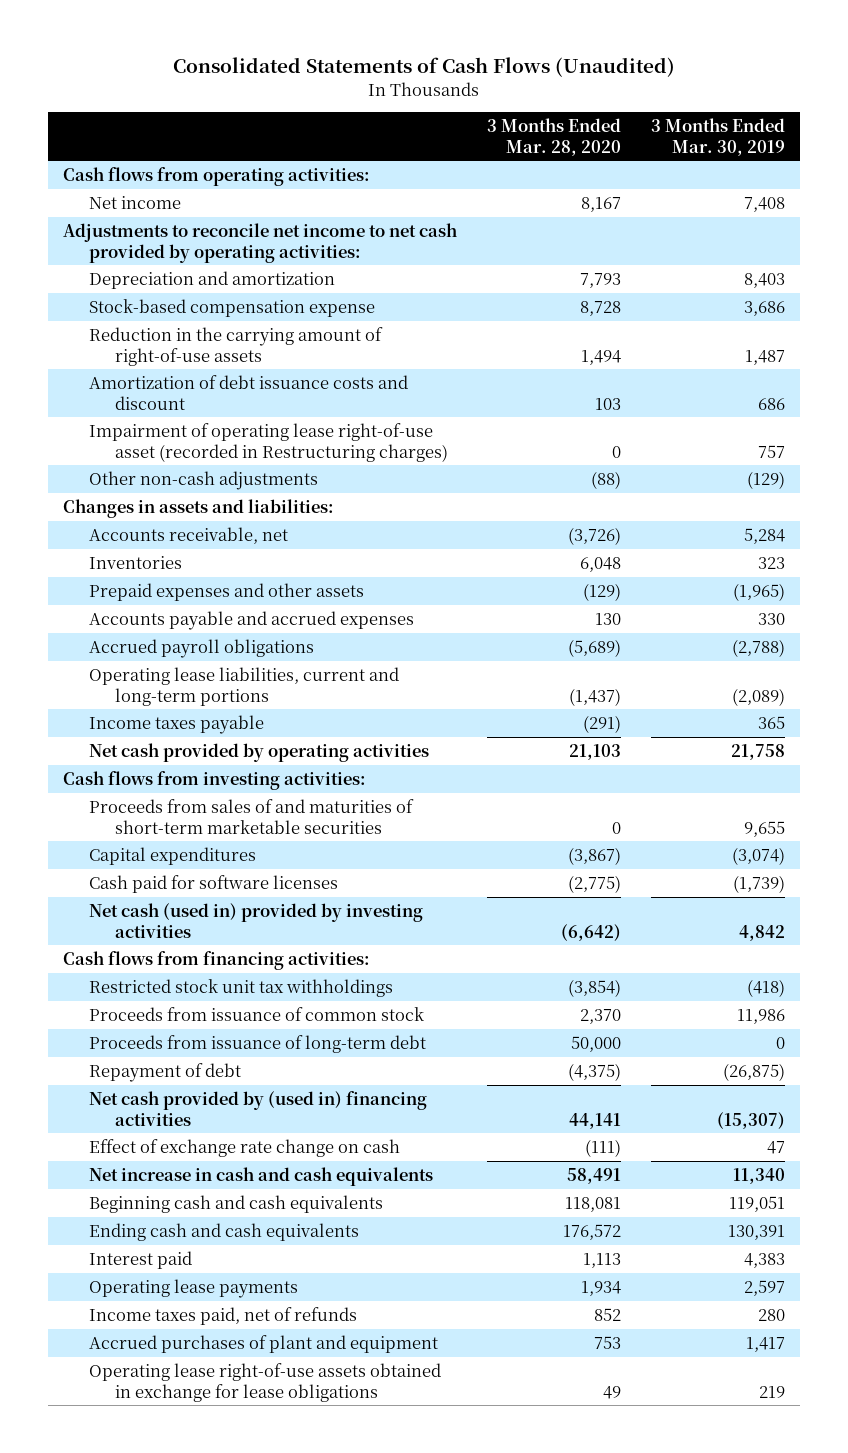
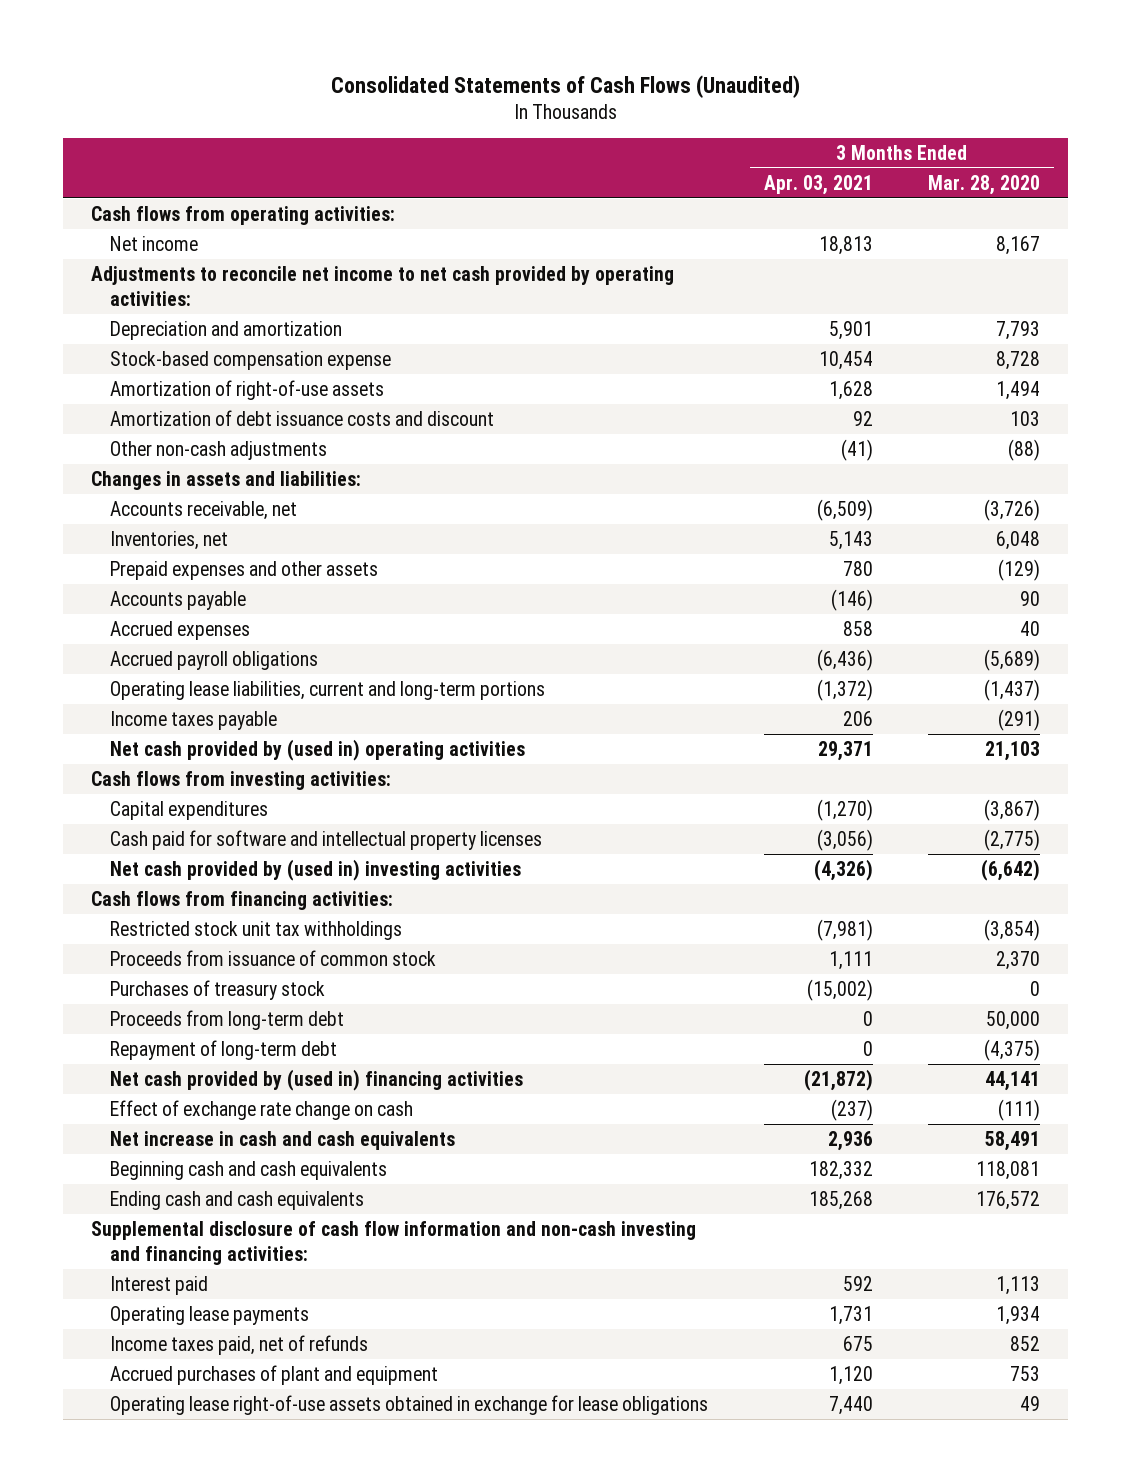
[650,117,785,156] 3 Months Ended Mar. 30, 2019 -> none
none -> [763,174,873,195] Apr. 03, 2021
[88,326,383,366] Reduction in the carrying amount of right-of-use assets -> [109,379,384,400] Amortization of right-of-use assets
[88,422,449,462] Impairment of operating lease right-of-use asset (recorded in Restructuring charges) -> none
[88,555,182,569] Inventories -> [109,530,228,550] Inventories, net
[88,610,414,630] Accounts payable and accrued expenses -> none
none -> [109,590,246,610] Accounts payable
none -> [109,620,250,640] Accrued expenses
[88,742,429,762] Net cash provided by operating activities -> [109,738,525,761] Net cash provided by (used in) operating activities
[88,798,414,834] Proceeds from sales of and maturities of short-term marketable securities -> none
[88,874,338,893] Cash paid for software licenses -> [109,829,542,850] Cash paid for software and intellectual property licenses
[88,902,423,938] Net cash (used in) provided by investing activities -> [109,858,521,881] Net cash provided by (used in) investing activities
none -> [109,979,325,1000] Purchases of treasury stock
[88,1034,426,1053] Proceeds from issuance of long-term debt -> [109,1009,344,1030] Proceeds from long-term debt
[88,1062,241,1082] Repayment of debt -> [109,1039,337,1060] Repayment of long-term debt
none -> [90,1220,696,1265] Supplemental disclosure of cash flow information and non-cash investing and financing activities:

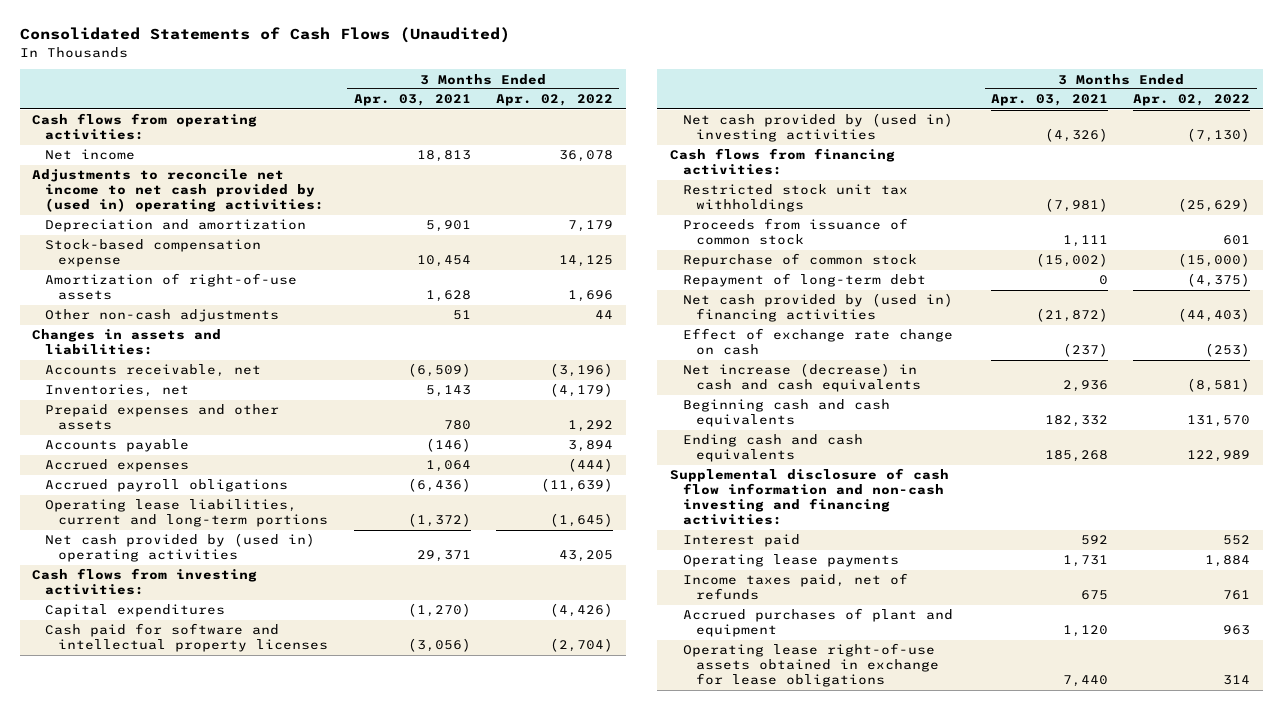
[928,174,1041,195] Mar. 28, 2020 -> none
none -> [495,94,613,107] Apr. 02, 2022
[90,265,674,306] Adjustments to reconcile net income to net cash provided by operating activities: -> [32,169,325,213] Adjustments to reconcile net income to net cash provided by (used in) operating activities:
[109,409,494,426] Amortization of debt issuance costs and discount -> none
[840,438,873,461] (41) -> [452,310,471,321] 51
[842,620,873,636] 858 -> [425,460,471,473] 1,064
[109,710,277,730] Income taxes payable -> none
[109,1009,344,1030] Proceeds from long-term debt -> none
[109,979,325,1000] Purchases of treasury stock -> [682,253,917,268] Repurchase of common stock
[109,1130,455,1150] Net increase in cash and cash equivalents -> [682,363,921,393] Net increase (decrease) in cash and cash equivalents

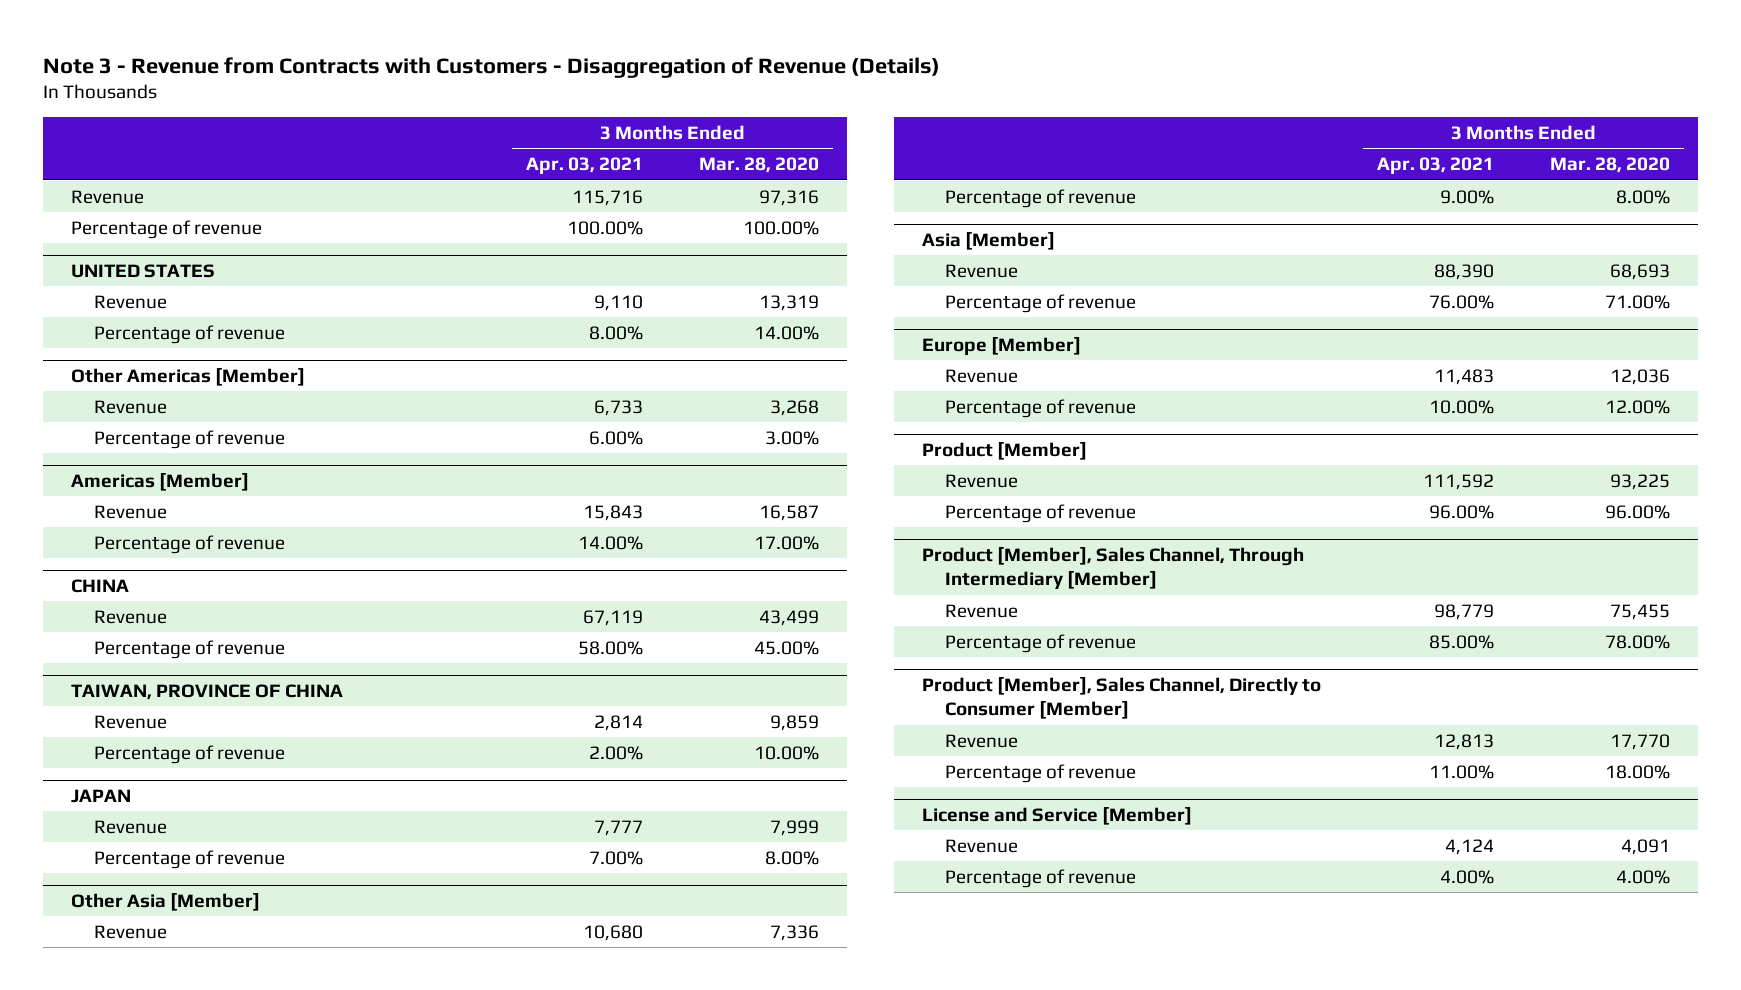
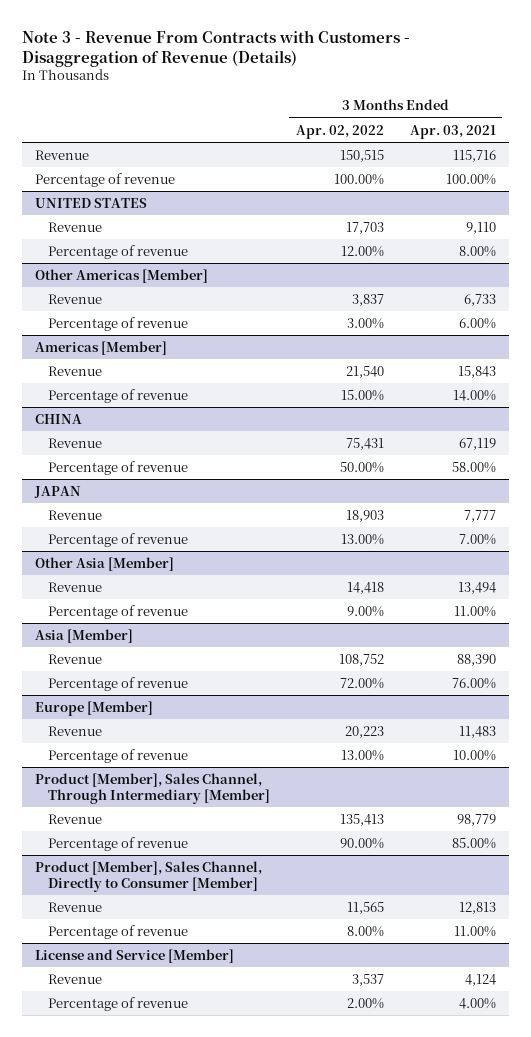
[43,56,941,78] Note 3 - Revenue from Contracts with Customers - Disaggregation of Revenue (Details) -> [22,29,411,67] Note 3 - Revenue From Contracts with Customers - Disaggregation of Revenue (Details)
[699,157,820,174] Mar. 28, 2020 -> none
none -> [295,124,384,139] Apr. 02, 2022
[71,683,344,700] TAIWAN, PROVINCE OF CHINA -> none
[94,714,168,729] Revenue -> none
[94,744,286,764] Percentage of revenue -> none
[583,924,644,941] 10,680 -> [457,581,496,594] 13,494
[1440,189,1495,204] 9.00% -> [453,605,496,617] 11.00%
[922,441,1088,460] Product [Member] -> none
[945,473,1019,488] Revenue -> none
[945,503,1137,523] Percentage of revenue -> none

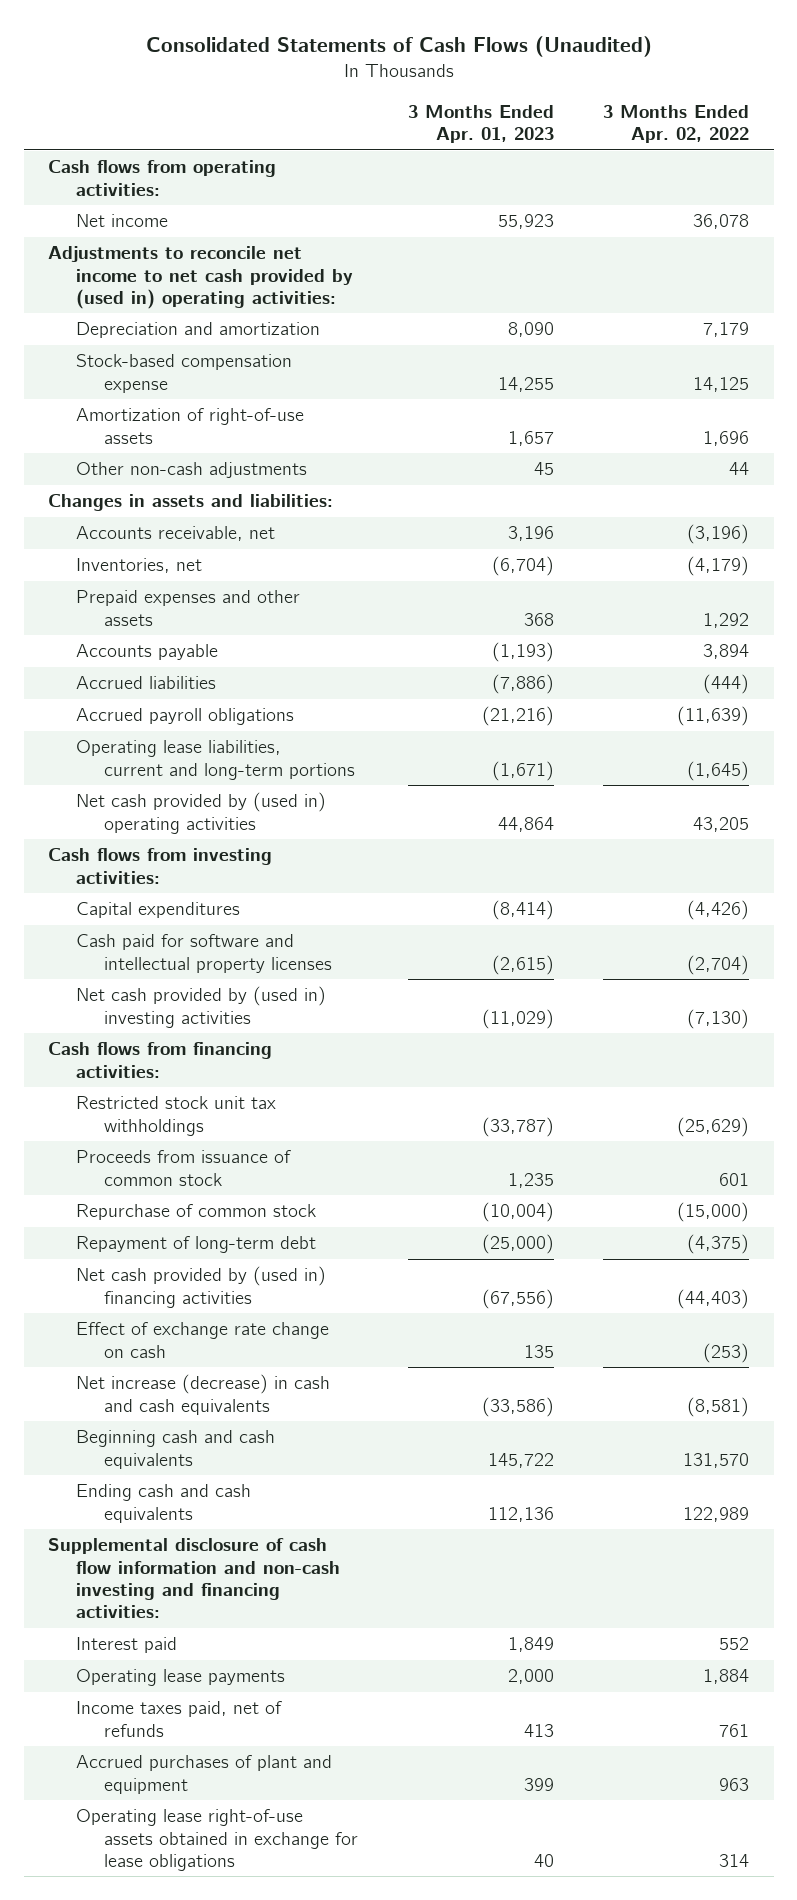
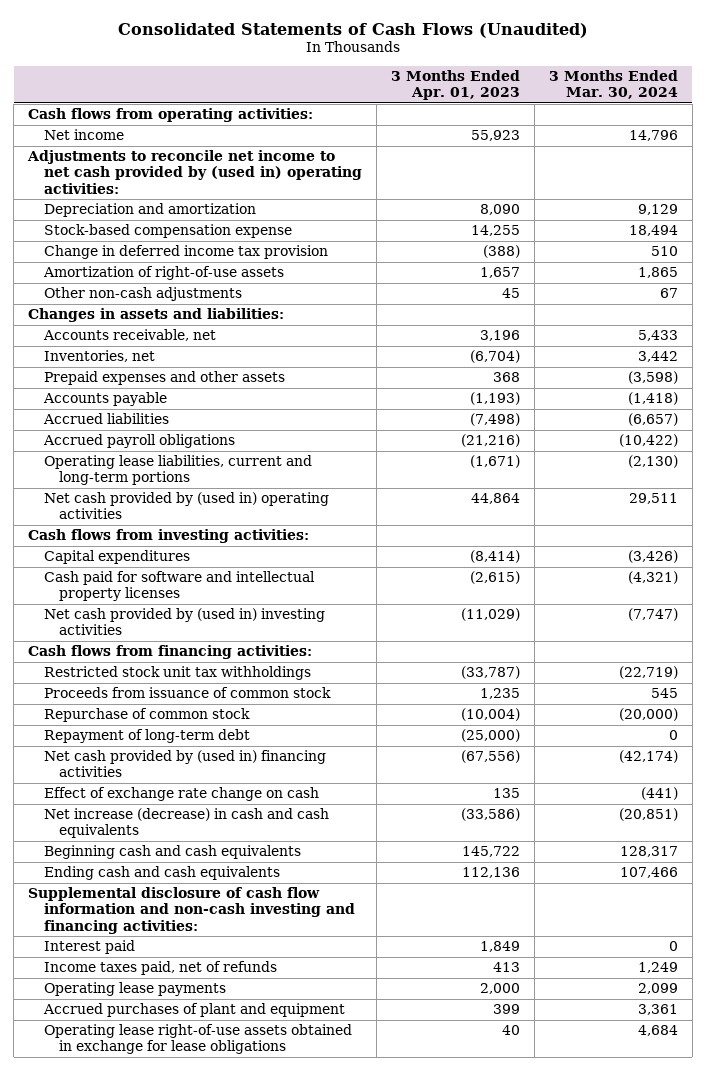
[603,104,750,144] 3 Months Ended Apr. 02, 2022 -> none
none -> [548,69,678,100] 3 Months Ended Mar. 30, 2024
none -> [43,245,328,260] Change in deferred income tax provision
[491,674,554,695] (7,886) -> [469,413,520,427] (7,498)
[76,1669,286,1687] Operating lease payments -> [43,982,226,997] Operating lease payments

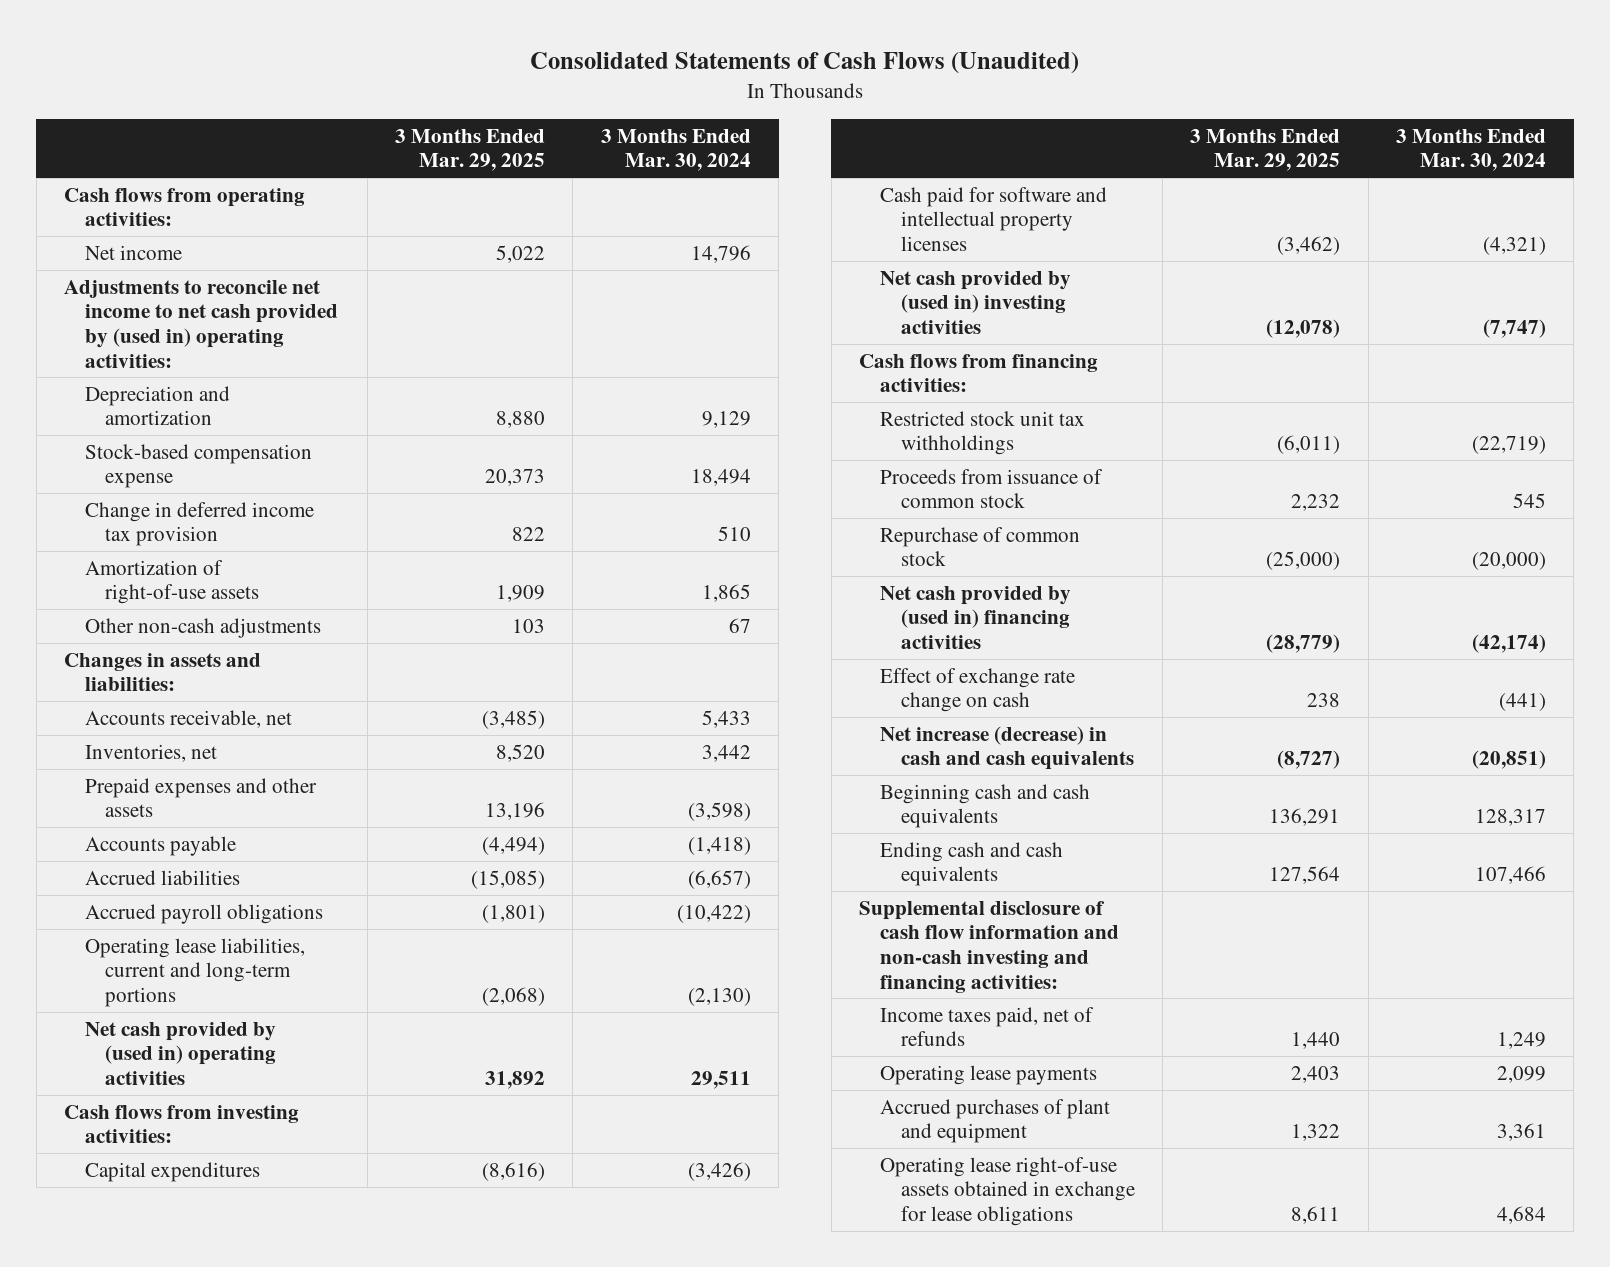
[390,69,520,101] 3 Months Ended Apr. 01, 2023 -> none
none -> [395,128,546,172] 3 Months Ended Mar. 29, 2025
[43,729,250,744] Repayment of long-term debt -> none
[43,940,135,955] Interest paid -> none

